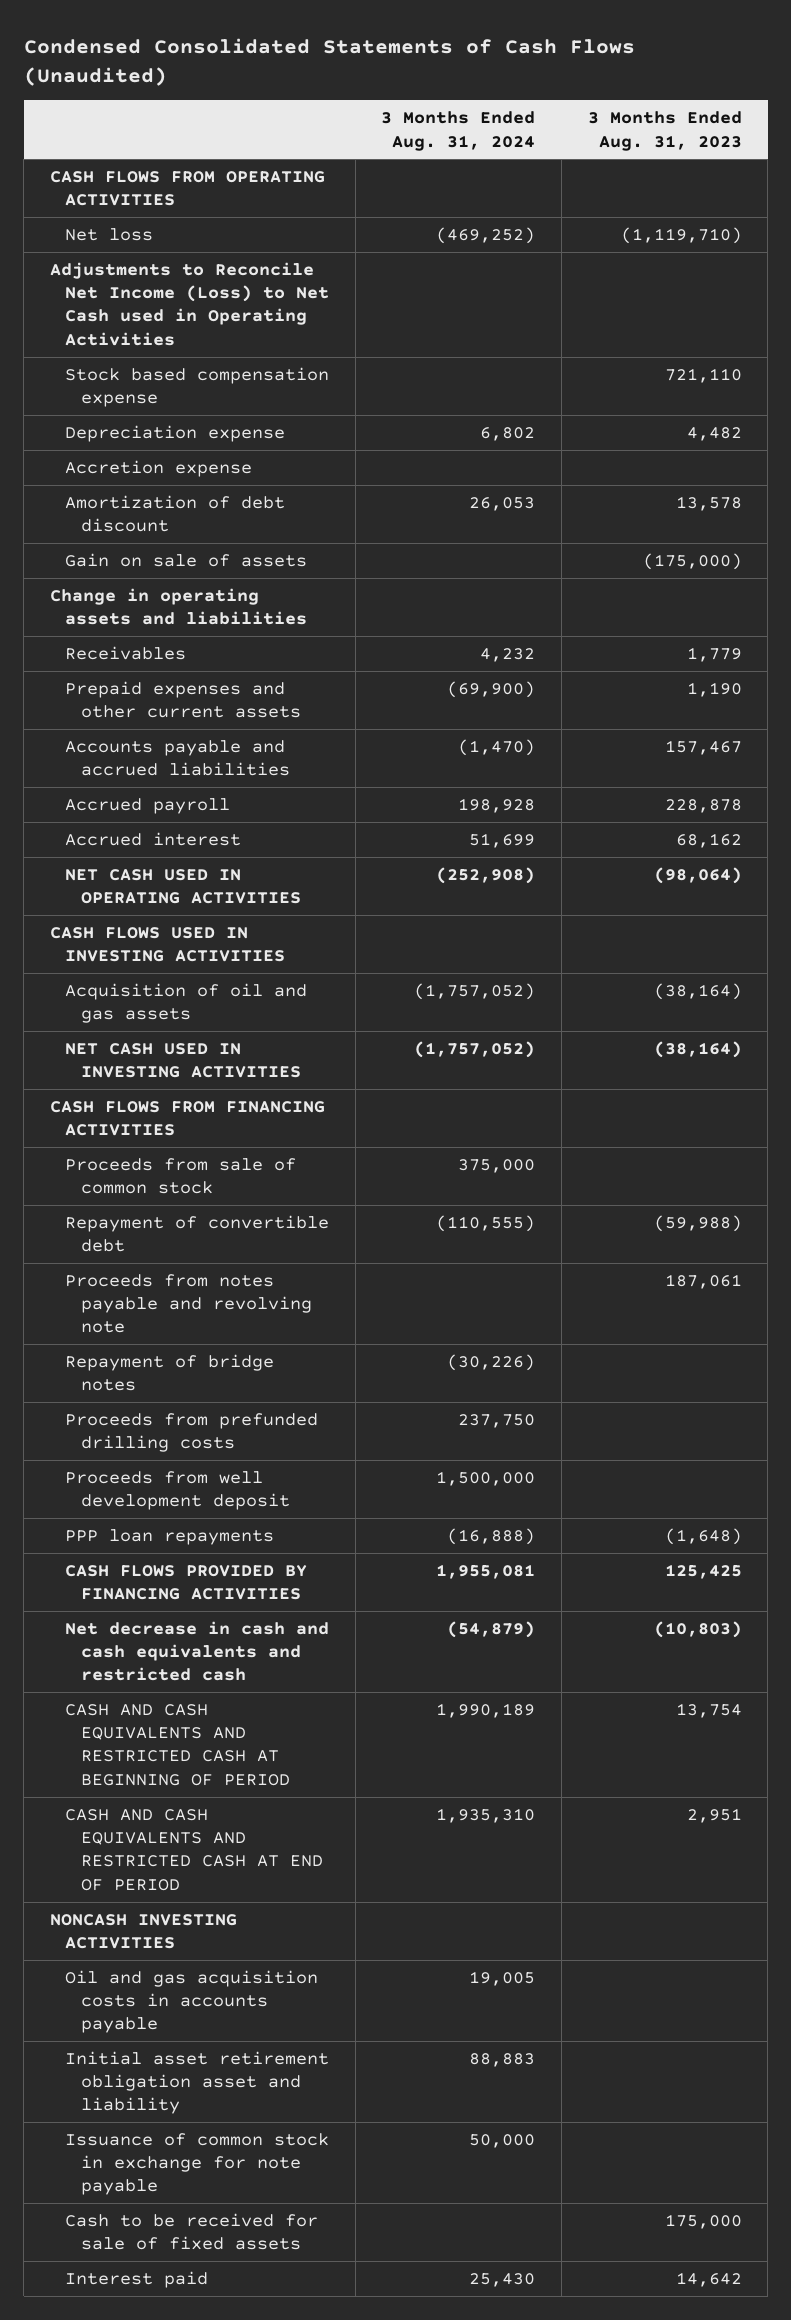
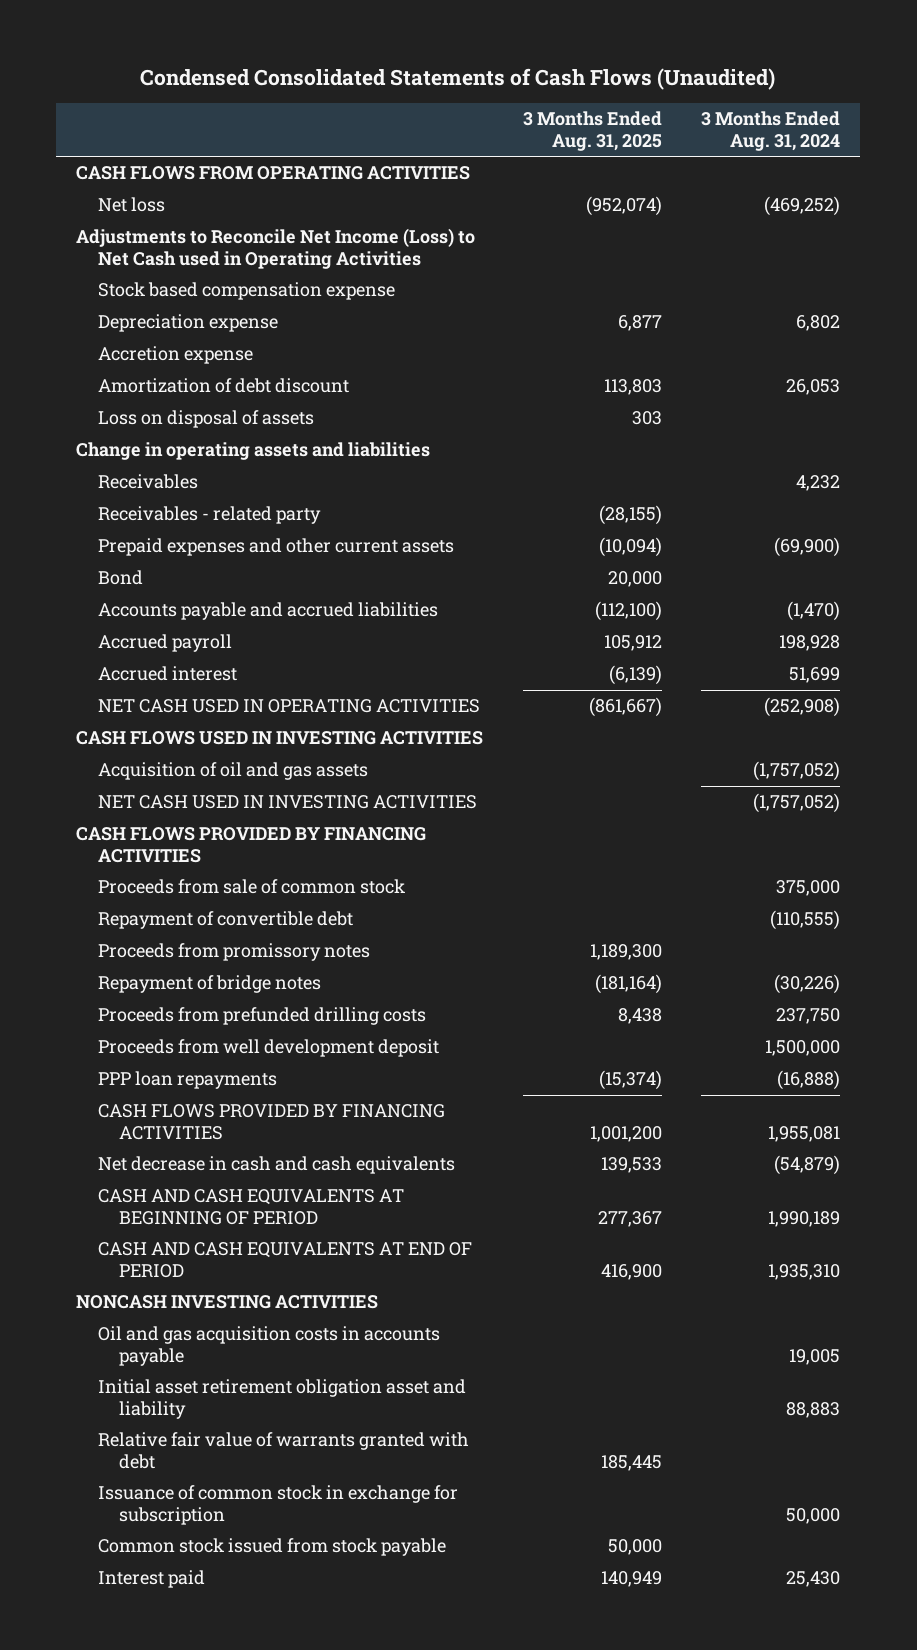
[587,111,742,151] 3 Months Ended Aug. 31, 2023 -> none
none -> [522,111,662,151] 3 Months Ended Aug. 31, 2025
[65,552,308,567] Gain on sale of assets -> none
none -> [97,410,314,429] Loss on disposal of assets
none -> [97,506,321,525] Receivables - related party
none -> [97,570,143,586] Bond
[49,1100,325,1137] CASH FLOWS FROM FINANCING ACTIVITIES -> [76,827,427,863] CASH FLOWS PROVIDED BY FINANCING ACTIVITIES
[65,1273,312,1334] Proceeds from notes payable and revolving note -> none
none -> [97,943,370,962] Proceeds from promissory notes
[65,1620,330,1682] Net decrease in cash and cash equivalents and restricted cash -> [97,1156,455,1175] Net decrease in cash and cash equivalents
[65,1703,290,1786] CASH AND CASH EQUIVALENTS AND RESTRICTED CASH AT BEGINNING OF PERIOD -> [97,1189,404,1225] CASH AND CASH EQUIVALENTS AT BEGINNING OF PERIOD
[65,1808,323,1891] CASH AND CASH EQUIVALENTS AND RESTRICTED CASH AT END OF PERIOD -> [97,1242,472,1278] CASH AND CASH EQUIVALENTS AT END OF PERIOD
[65,2212,319,2251] Cash to be received for sale of fixed assets -> none
none -> [97,1432,469,1469] Relative fair value of warrants granted with debt
[65,2132,330,2196] Issuance of common stock in exchange for note payable -> [97,1485,458,1525] Issuance of common stock in exchange for subscription
none -> [97,1538,446,1557] Common stock issued from stock payable

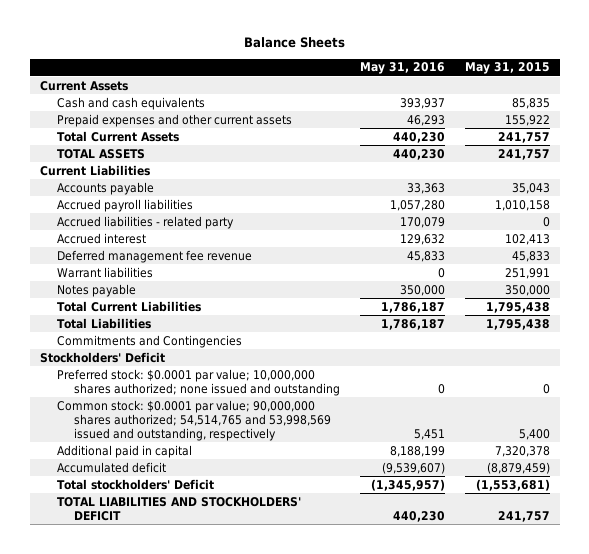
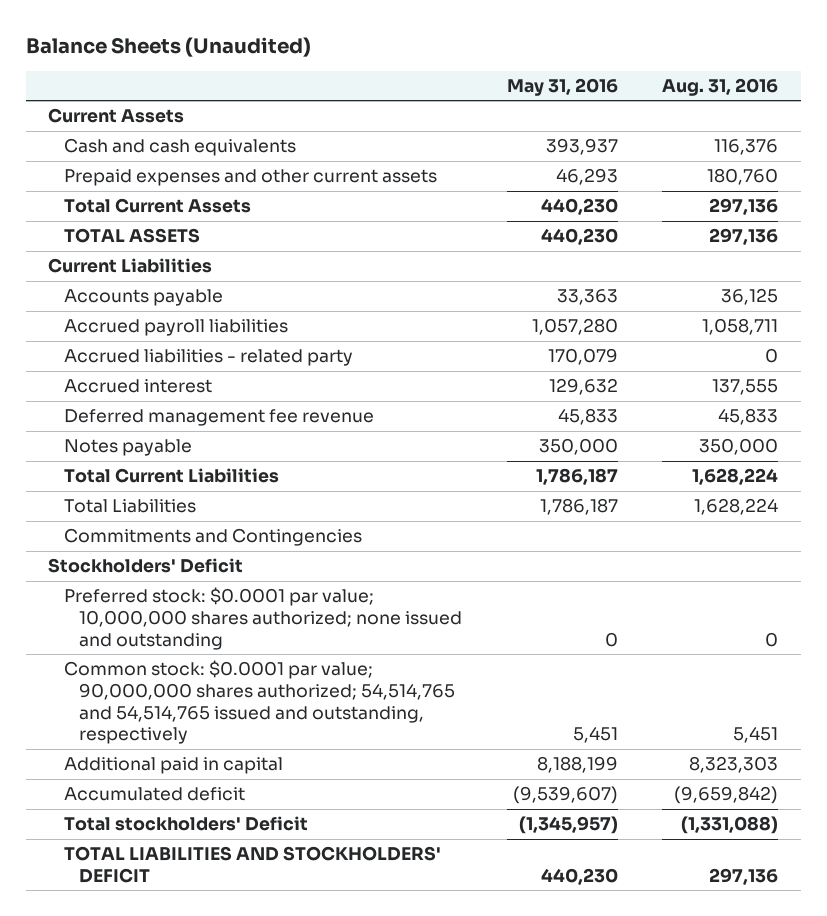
[243,37,345,49] Balance Sheets -> [25,37,311,58] Balance Sheets (Unaudited)
[464,62,550,75] May 31, 2015 -> none
none -> [662,77,779,96] Aug. 31, 2016
[56,266,153,278] Warrant liabilities -> none
[56,399,331,441] Common stock: $0.0001 par value; 90,000,000 shares authorized; 54,514,765 and 53,998,569 issued and outstanding, respectively -> [63,660,455,745] Common stock: $0.0001 par value; 90,000,000 shares authorized; 54,514,765 and 54,514,765 issued and outstanding, respectively

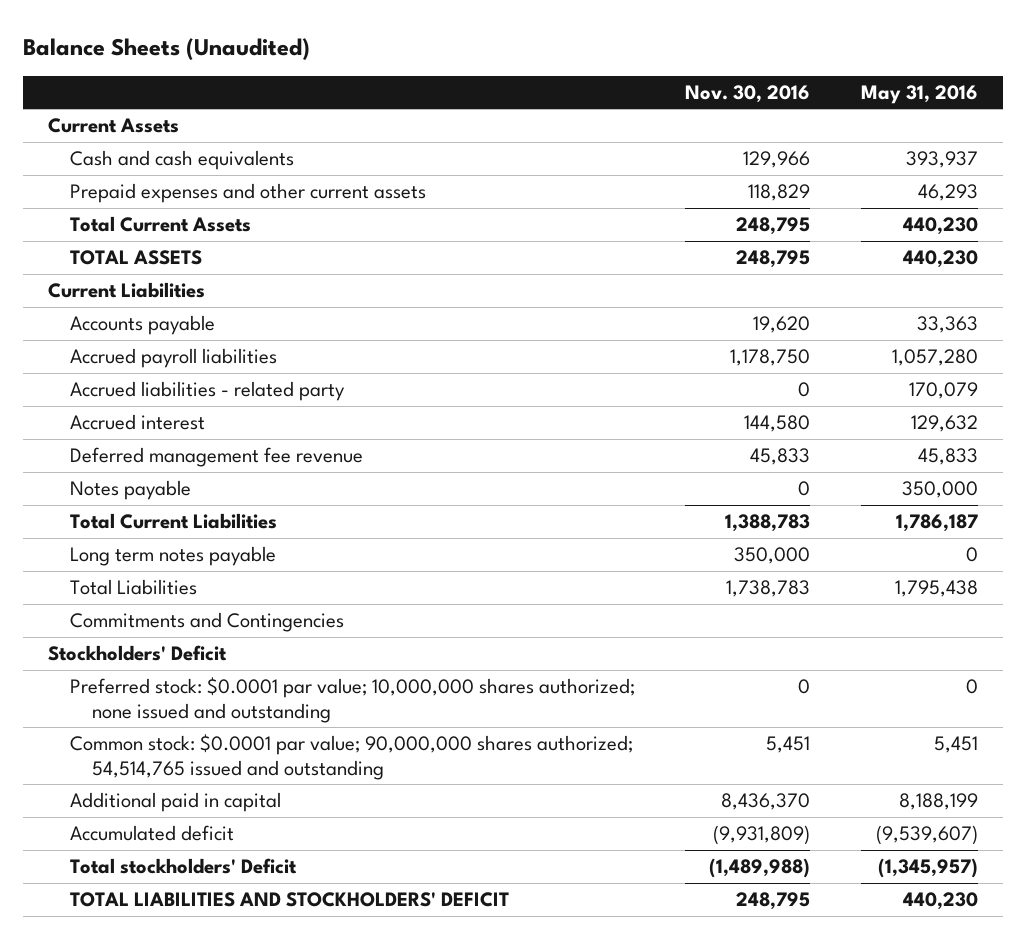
[662,77,779,96] Aug. 31, 2016 -> none
none -> [685,84,811,103] Nov. 30, 2016
none -> [69,546,276,567] Long term notes payable
[539,498,618,516] 1,786,187 -> [894,580,978,598] 1,795,438
[63,660,455,745] Common stock: $0.0001 par value; 90,000,000 shares authorized; 54,514,765 and 54,514,765 issued and outstanding, respectively -> [69,734,633,780] Common stock: $0.0001 par value; 90,000,000 shares authorized; 54,514,765 issued and outstanding

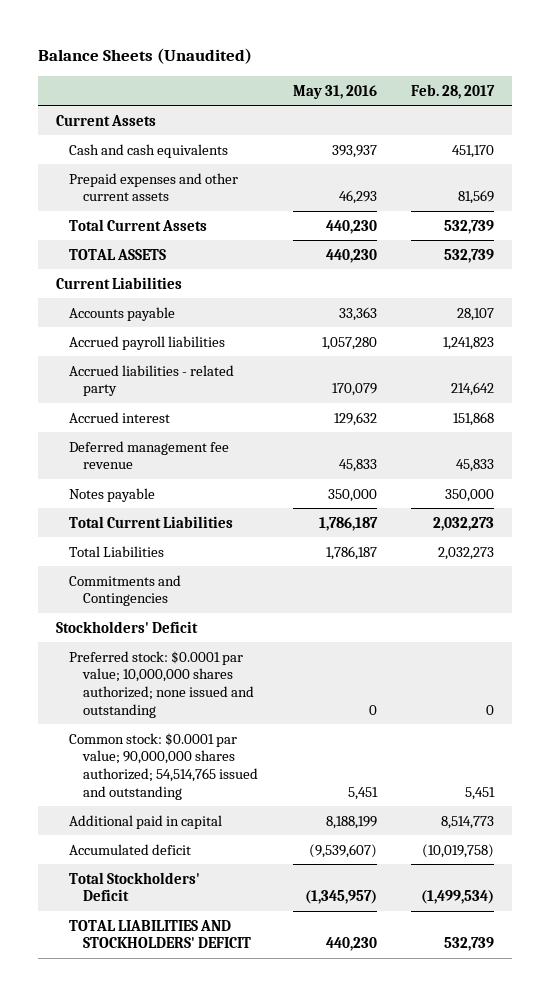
[685,84,811,103] Nov. 30, 2016 -> none
none -> [411,83,496,99] Feb. 28, 2017
[69,546,276,567] Long term notes payable -> none
[894,580,978,598] 1,795,438 -> [325,545,377,560] 1,786,187
[69,858,297,875] Total stockholders' Deficit -> [69,871,201,902] Total Stockholders' Deficit

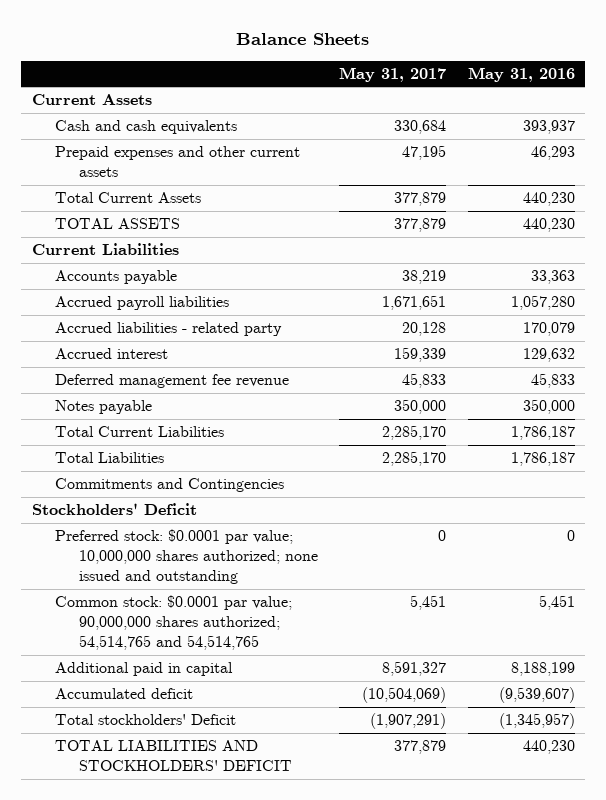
[38,48,253,65] Balance Sheets (Unaudited) -> [236,33,370,46] Balance Sheets
[411,83,496,99] Feb. 28, 2017 -> none
none -> [339,66,447,82] May 31, 2017
[69,732,258,800] Common stock: $0.0001 par value; 90,000,000 shares authorized; 54,514,765 issued and outstanding -> [55,595,293,651] Common stock: $0.0001 par value; 90,000,000 shares authorized; 54,514,765 and 54,514,765
[69,871,201,902] Total Stockholders' Deficit -> [55,714,237,726] Total stockholders' Deficit

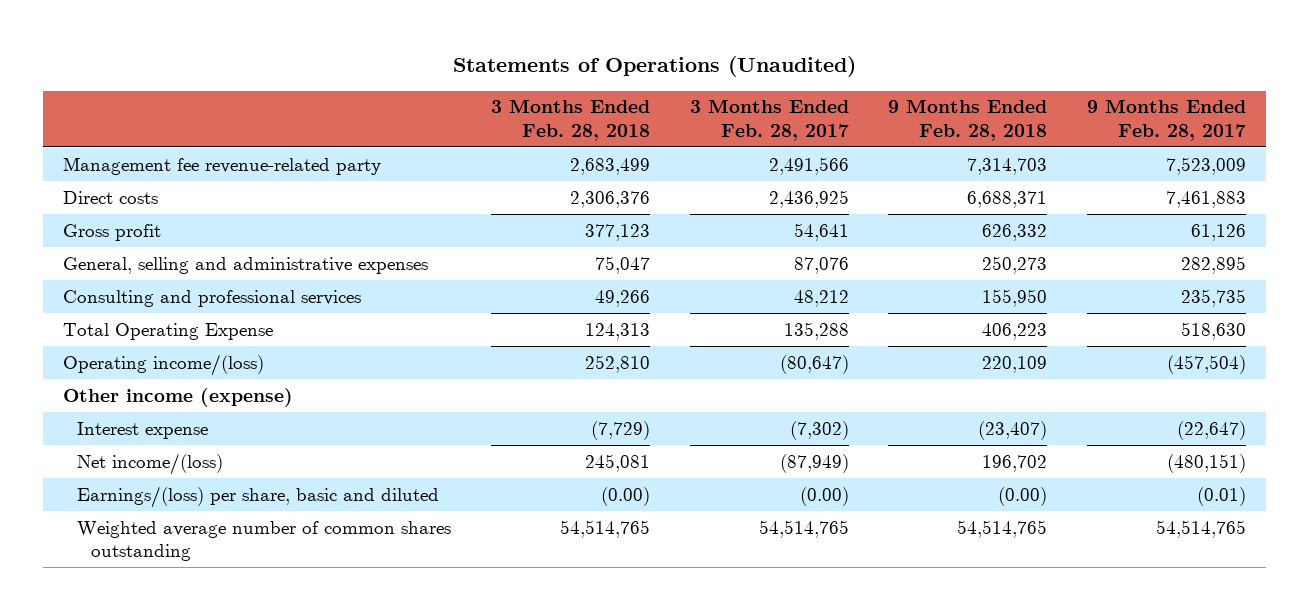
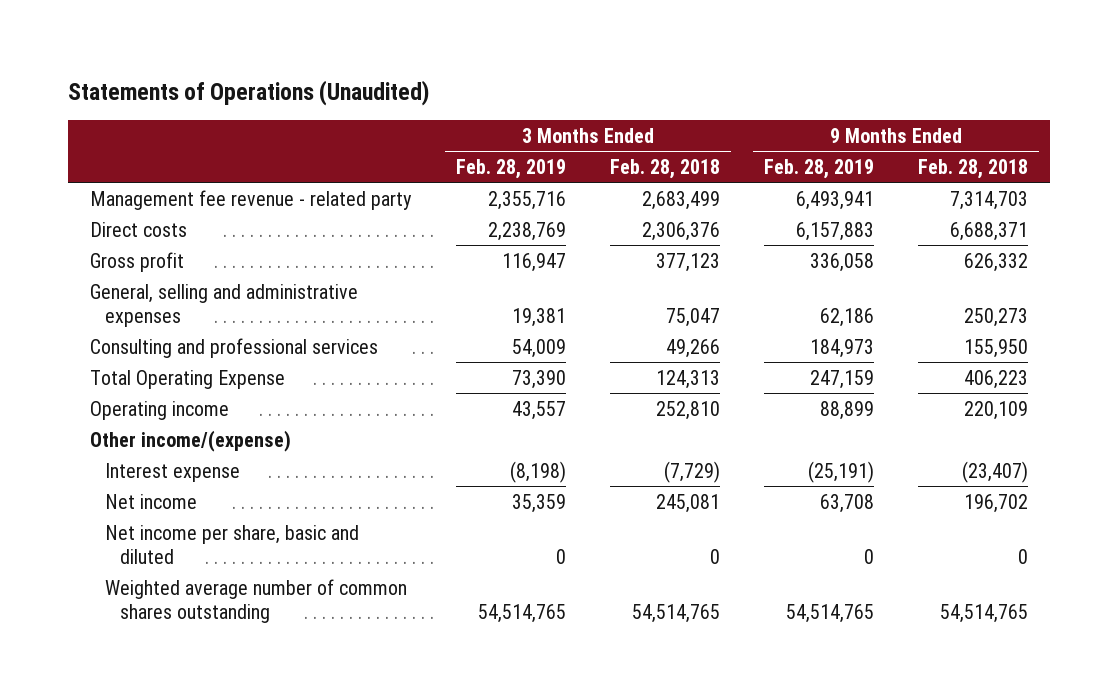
[689,99,849,141] 3 Months Ended Feb. 28, 2017 -> none
[1086,99,1246,141] 9 Months Ended Feb. 28, 2017 -> none
none -> [455,158,566,179] Feb. 28, 2019
none -> [764,158,875,179] Feb. 28, 2019
[63,156,382,175] Management fee revenue-related party -> [90,189,413,210] Management fee revenue - related party
[63,353,265,376] Operating income/(loss) -> [90,400,230,420] Operating income
[63,387,294,407] Other income (expense) -> [90,429,292,452] Other income/(expense)
[77,452,224,475] Net income/(loss) -> [105,493,198,509] Net income
[77,485,440,508] Earnings/(loss) per share, basic and diluted -> [105,524,360,564] Net income per share, basic and diluted
[600,486,650,506] (0.00) -> [709,548,720,564] 0
[998,486,1048,506] (0.00) -> [1018,548,1029,564] 0

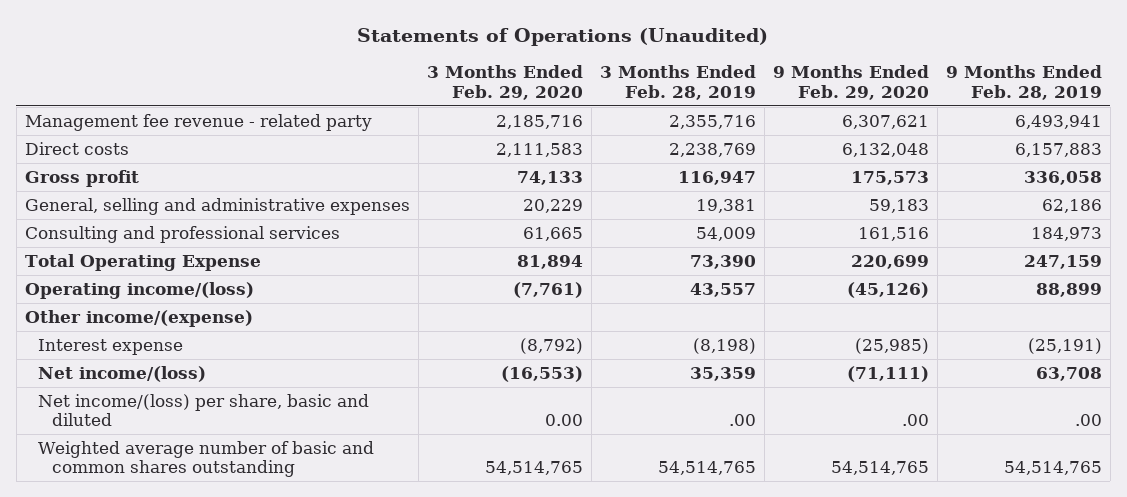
[609,158,720,179] Feb. 28, 2018 -> none
[918,158,1029,179] Feb. 28, 2018 -> none
none -> [426,65,583,100] 3 Months Ended Feb. 29, 2020
none -> [772,65,929,100] 9 Months Ended Feb. 29, 2020
[90,400,230,420] Operating income -> [24,281,254,299] Operating income/(loss)
[105,493,198,509] Net income -> [38,365,207,382] Net income/(loss)
[105,524,360,564] Net income per share, basic and diluted -> [38,393,370,427] Net income/(loss) per share, basic and diluted
[555,548,566,564] 0 -> [728,414,756,427] .00
[864,548,875,564] 0 -> [1074,414,1102,427] .00
[105,578,408,623] Weighted average number of common shares outstanding -> [38,440,375,478] Weighted average number of basic and common shares outstanding

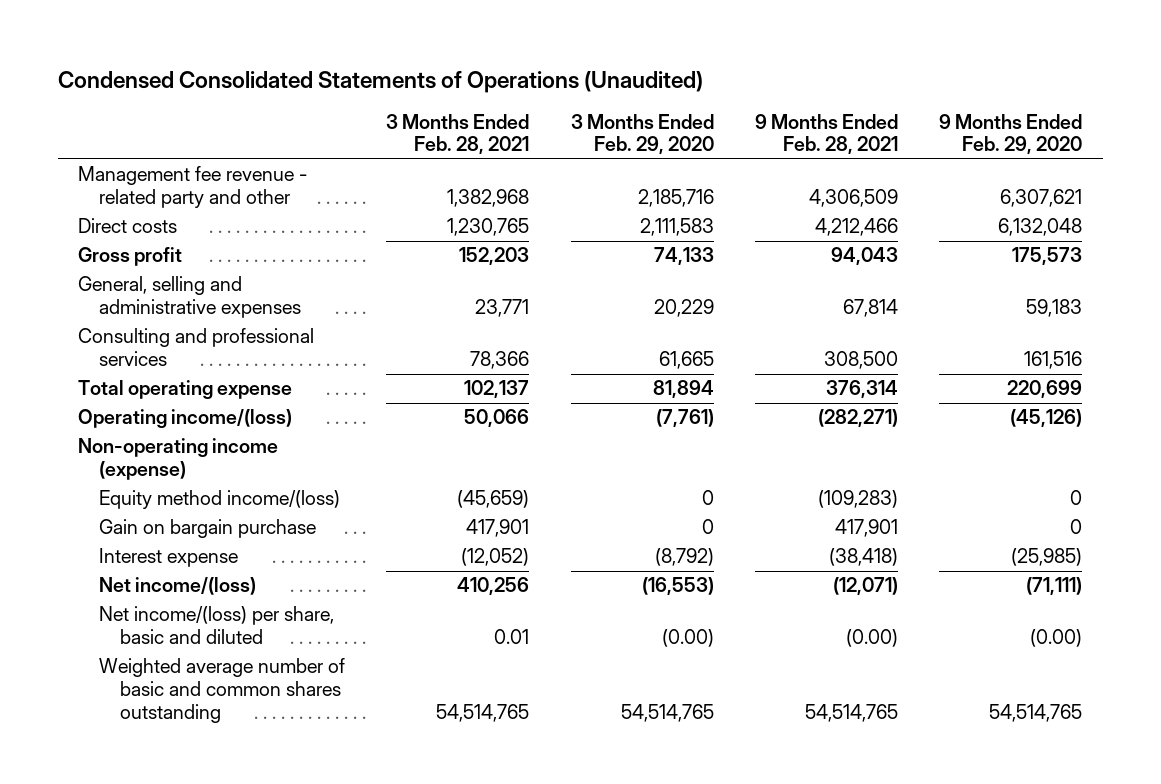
[357,27,769,46] Statements of Operations (Unaudited) -> [57,70,703,93] Condensed Consolidated Statements of Operations (Unaudited)
[599,65,756,100] 3 Months Ended Feb. 28, 2019 -> none
[945,65,1102,100] 9 Months Ended Feb. 28, 2019 -> none
none -> [386,113,530,155] 3 Months Ended Feb. 28, 2021
none -> [755,113,899,155] 9 Months Ended Feb. 28, 2021
[24,113,372,131] Management fee revenue - related party -> [78,166,308,209] Management fee revenue - related party and other
[24,253,261,271] Total Operating Expense -> [78,380,293,400] Total operating expense
[24,309,253,327] Other income/(expense) -> [78,438,279,481] Non-operating income (expense)
none -> [99,490,341,510] Equity method income/(loss)
none -> [99,519,317,539] Gain on bargain purchase
[544,414,583,427] 0.00 -> [661,629,714,648] (0.00)
[901,414,929,427] .00 -> [1030,629,1083,648] (0.00)

